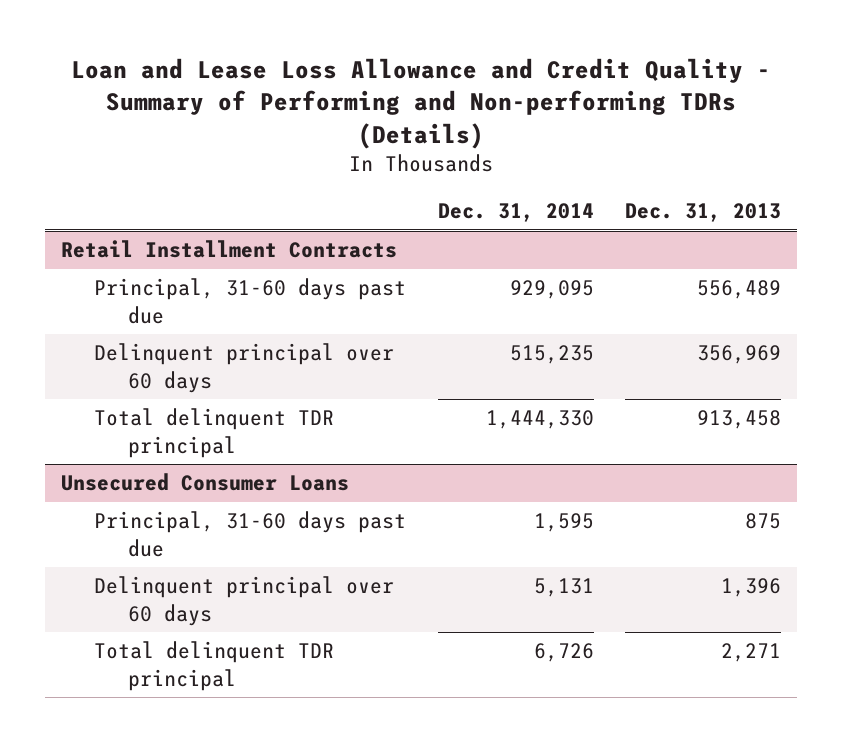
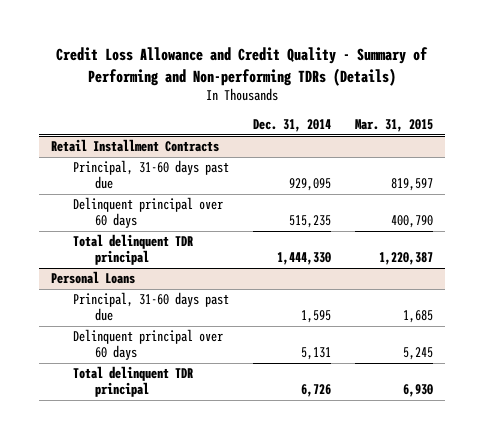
[71,57,772,149] Loan and Lease Loss Allowance and Credit Quality - Summary of Performing and Non-performing TDRs (Details) -> [56,47,429,86] Credit Loss Allowance and Credit Quality - Summary of Performing and Non-performing TDRs (Details)
[625,203,782,223] Dec. 31, 2013 -> none
none -> [355,119,434,133] Mar. 31, 2015
[61,473,350,492] Unsecured Consumer Loans -> [51,271,136,285] Personal Loans

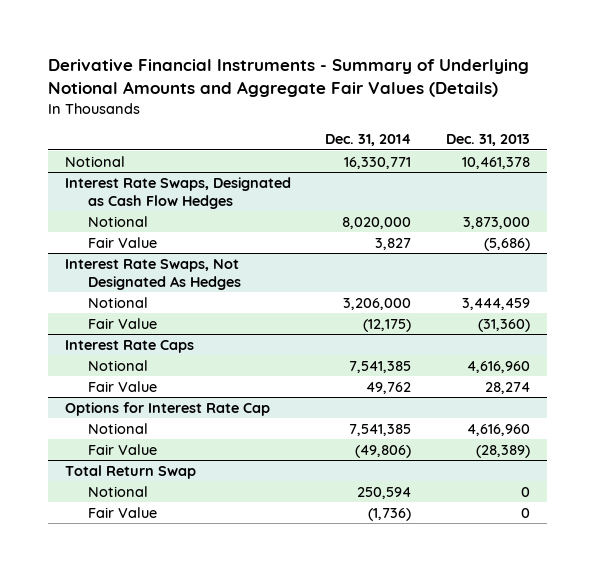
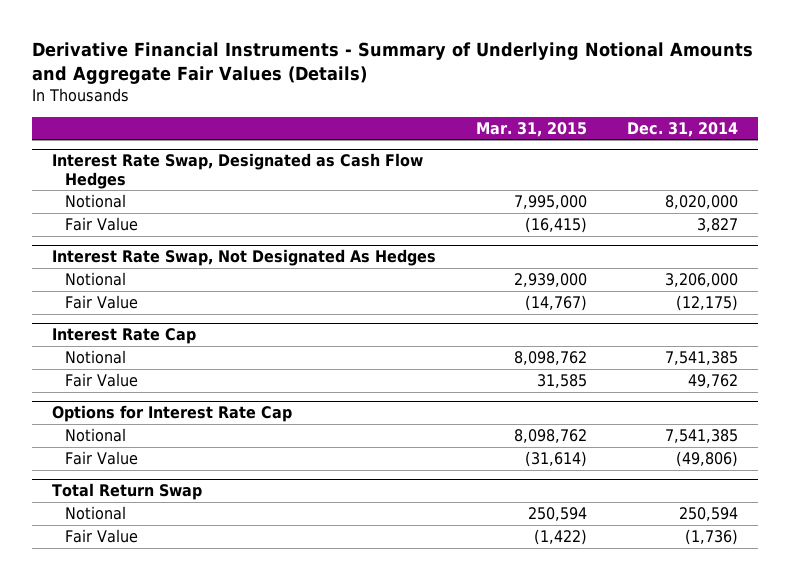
[445,134,530,147] Dec. 31, 2013 -> none
none -> [476,121,588,137] Mar. 31, 2015
[65,155,126,167] Notional -> none
[65,176,292,209] Interest Rate Swaps, Designated as Cash Flow Hedges -> [52,153,424,189] Interest Rate Swap, Designated as Cash Flow Hedges
[65,258,242,290] Interest Rate Swaps, Not Designated As Hedges -> [52,249,437,267] Interest Rate Swap, Not Designated As Hedges
[65,339,195,353] Interest Rate Caps -> [52,328,197,345] Interest Rate Cap

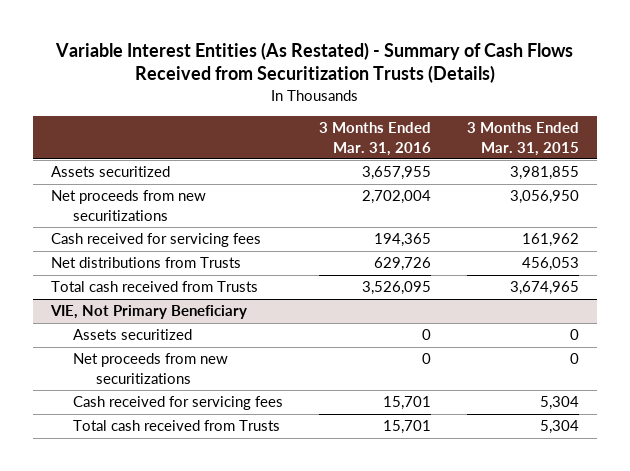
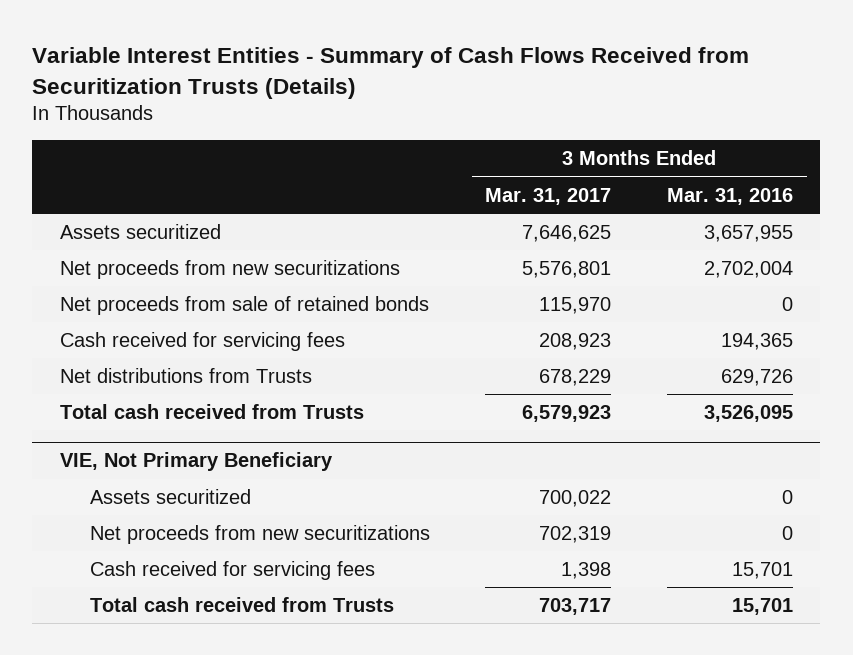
[55,41,574,84] Variable Interest Entities (As Restated) - Summary of Cash Flows Received from Securitization Trusts (Details) -> [32,47,750,99] Variable Interest Entities - Summary of Cash Flows Received from Securitization Trusts (Details)
[466,122,579,156] 3 Months Ended Mar. 31, 2015 -> none
none -> [485,187,612,205] Mar. 31, 2017
none -> [59,296,429,316] Net proceeds from sale of retained bonds

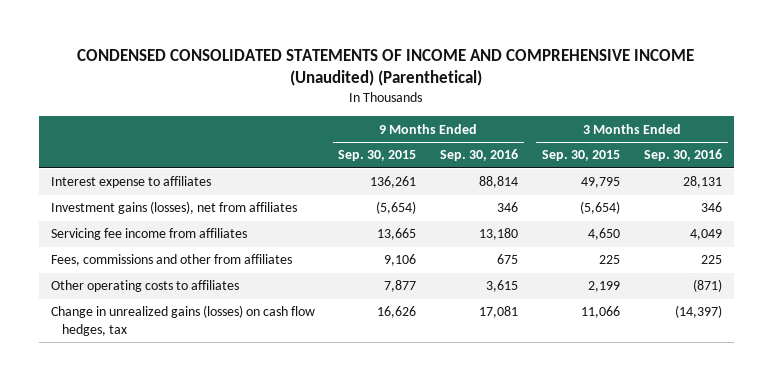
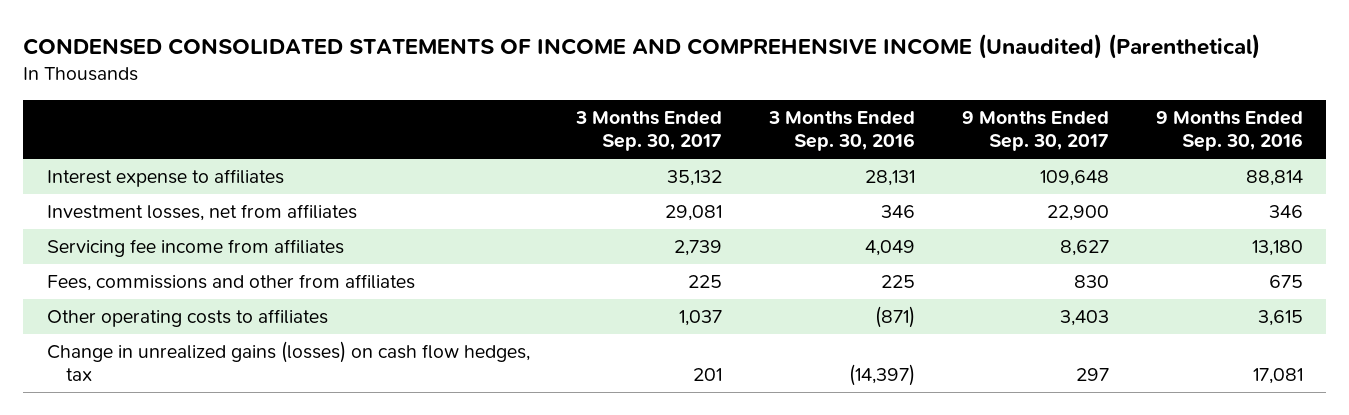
[338,150,417,162] Sep. 30, 2015 -> none
[541,150,620,162] Sep. 30, 2015 -> none
none -> [575,111,723,152] 3 Months Ended Sep. 30, 2017
none -> [961,111,1109,152] 9 Months Ended Sep. 30, 2017
[50,201,297,215] Investment gains (losses), net from affiliates -> [46,204,357,222] Investment losses, net from affiliates

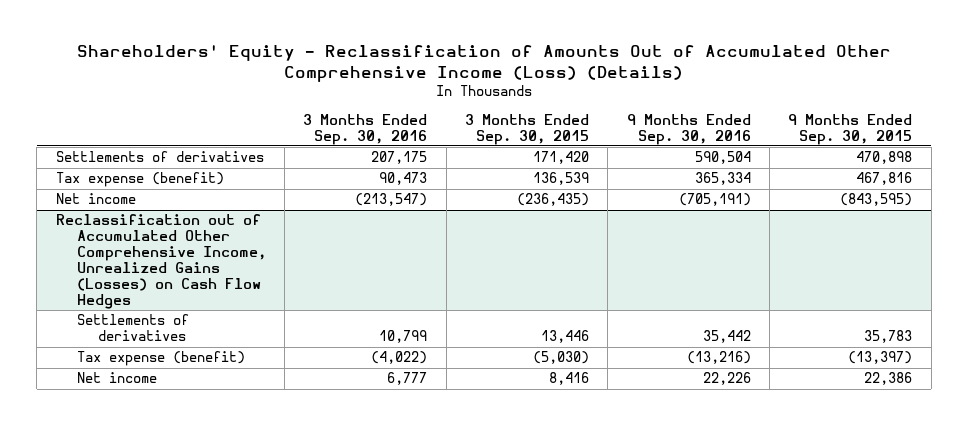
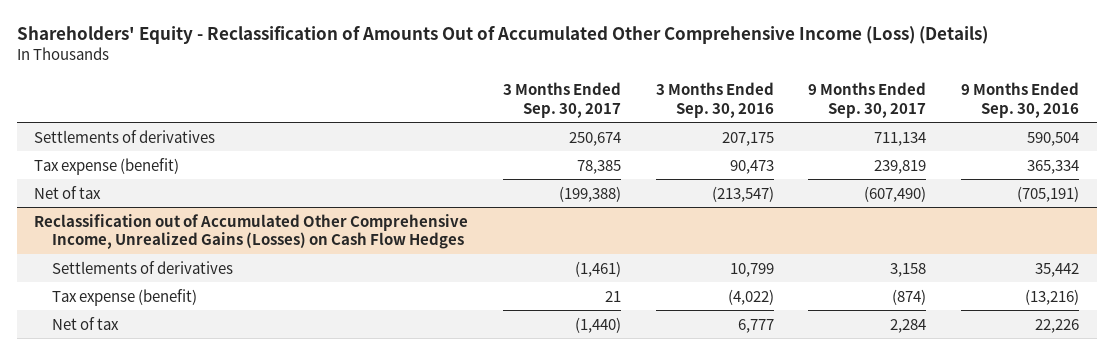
[464,113,589,145] 3 Months Ended Sep. 30, 2015 -> none
[788,113,913,145] 9 Months Ended Sep. 30, 2015 -> none
none -> [503,82,622,118] 3 Months Ended Sep. 30, 2017
none -> [808,82,927,118] 9 Months Ended Sep. 30, 2017
[55,193,136,205] Net income -> [34,185,102,199] Net of tax
[76,372,157,384] Net income -> [51,316,119,330] Net of tax

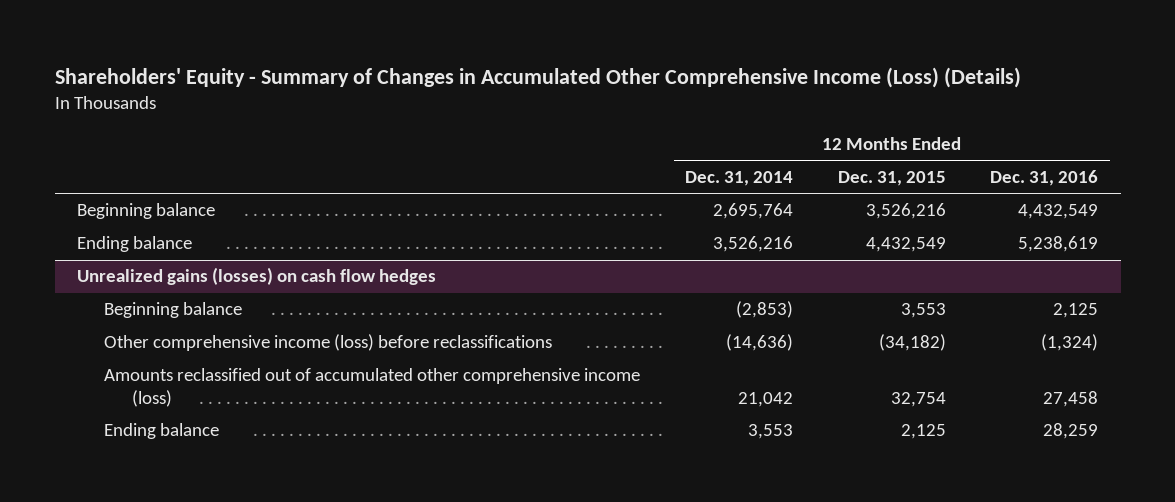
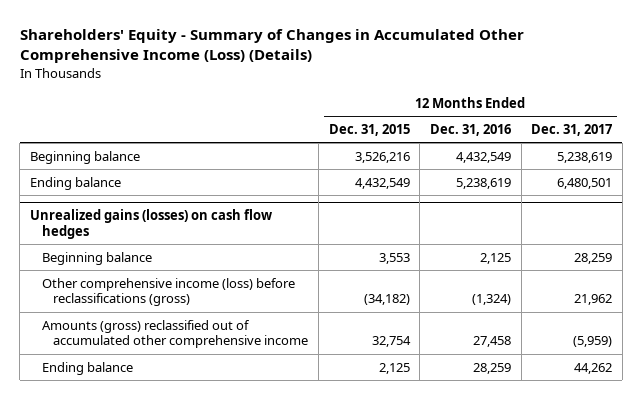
[685,170,794,186] Dec. 31, 2014 -> none
none -> [531,124,613,137] Dec. 31, 2017
[104,334,553,352] Other comprehensive income (loss) before reclassifications -> [41,277,295,307] Other comprehensive income (loss) before reclassifications (gross)
[104,368,641,408] Amounts reclassified out of accumulated other comprehensive income (loss) -> [41,319,309,349] Amounts (gross) reclassified out of accumulated other comprehensive income

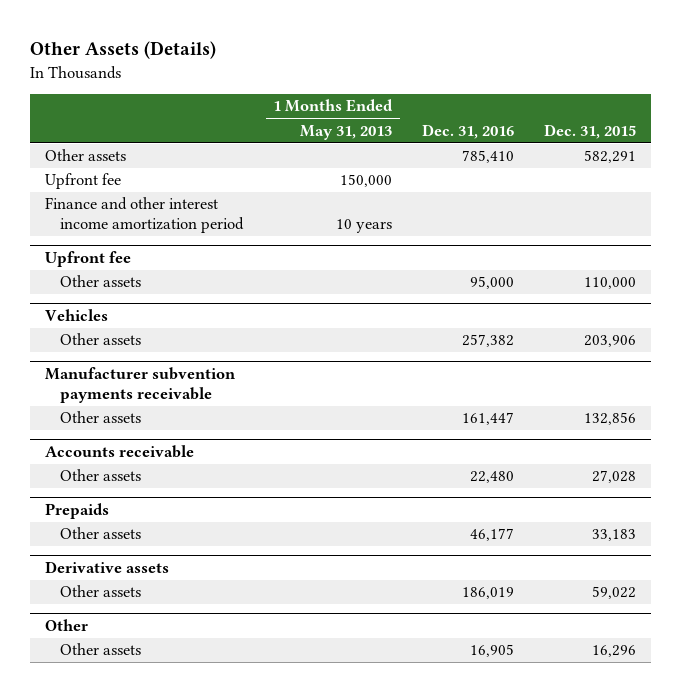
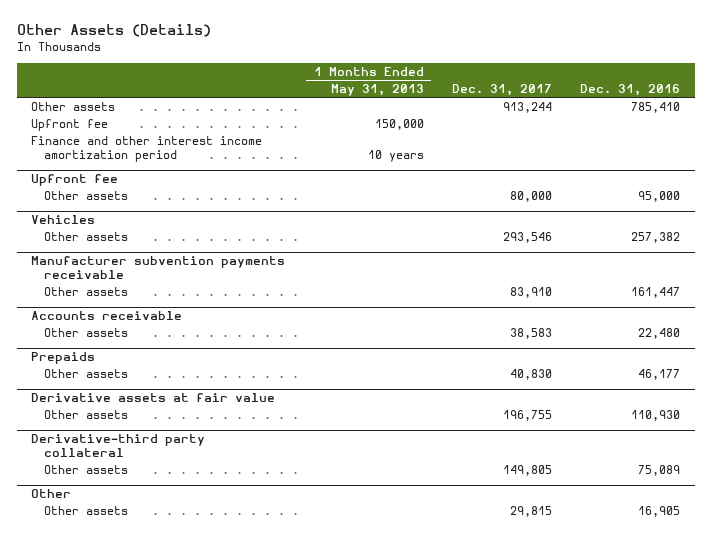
[544,123,637,139] Dec. 31, 2015 -> none
none -> [451,84,552,97] Dec. 31, 2017
[45,561,170,574] Derivative assets -> [31,393,276,403] Derivative assets at fair value
[462,587,515,600] 186,019 -> [631,410,681,422] 110,930
none -> [31,434,206,458] Derivative-third party collateral
none -> [44,465,129,475] Other assets

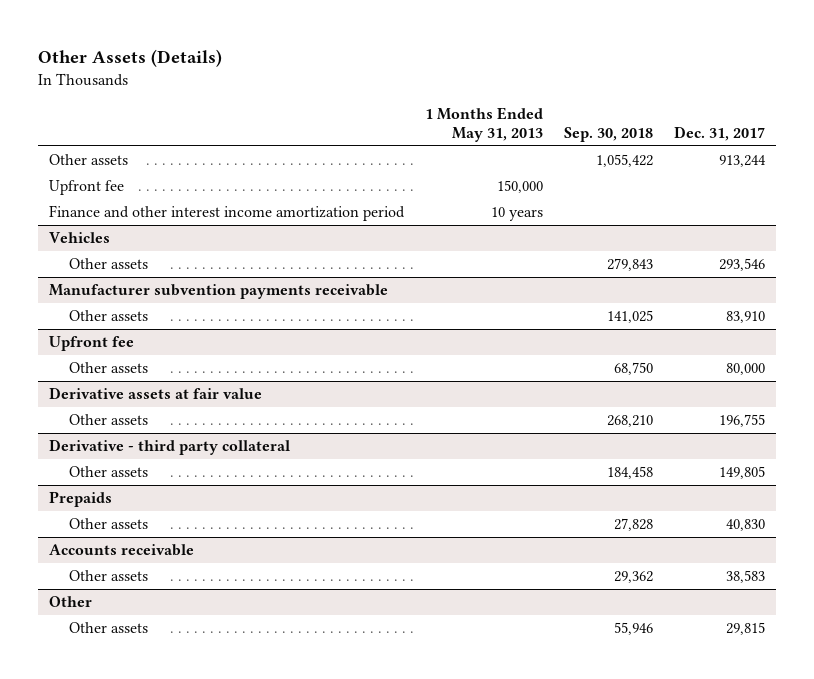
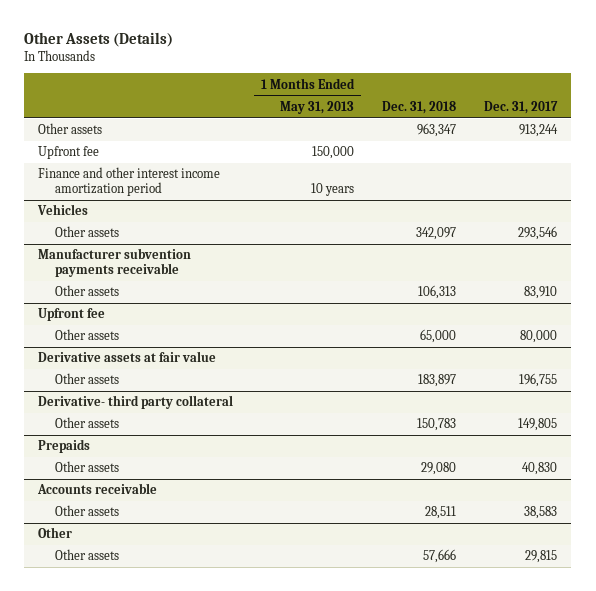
[564,127,654,143] Sep. 30, 2018 -> none
none -> [382,100,457,114] Dec. 31, 2018
[48,439,290,456] Derivative - third party collateral -> [38,395,234,410] Derivative- third party collateral

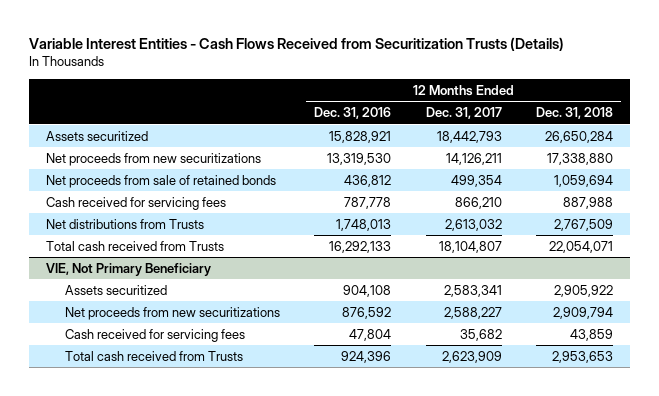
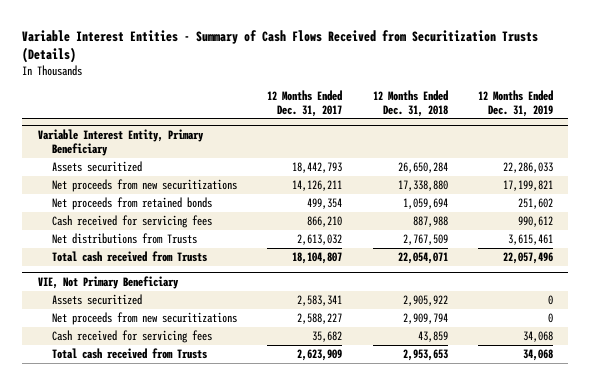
[29,36,565,51] Variable Interest Entities - Cash Flows Received from Securitization Trusts (Details) -> [22,29,539,63] Variable Interest Entities - Summary of Cash Flows Received from Securitization Trusts (Details)
[314,107,392,120] Dec. 31, 2016 -> none
none -> [477,89,553,117] 12 Months Ended Dec. 31, 2019
none -> [37,129,204,156] Variable Interest Entity, Primary Beneficiary
[46,174,277,188] Net proceeds from sale of retained bonds -> [52,197,213,211] Net proceeds from retained bonds

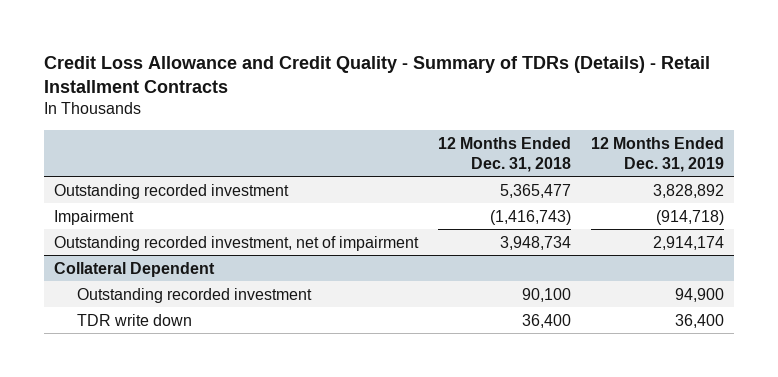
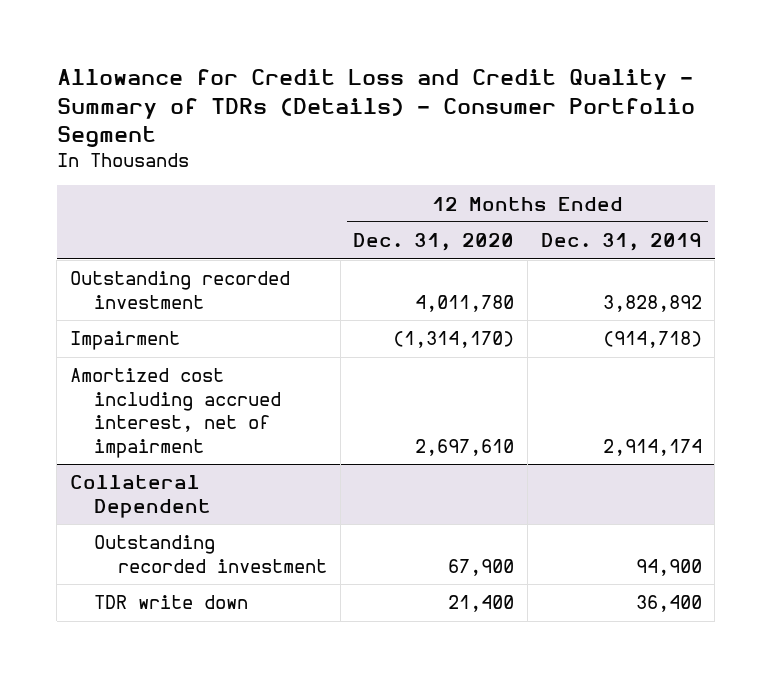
[44,55,711,94] Credit Loss Allowance and Credit Quality - Summary of TDRs (Details) - Retail Installment Contracts -> [56,69,695,148] Allowance for Credit Loss and Credit Quality - Summary of TDRs (Details) - Consumer Portfolio Segment
[438,136,572,172] 12 Months Ended Dec. 31, 2018 -> none
none -> [353,233,515,252] Dec. 31, 2020
[54,235,420,251] Outstanding recorded investment, net of impairment -> [70,368,282,459] Amortized cost including accrued interest, net of impairment

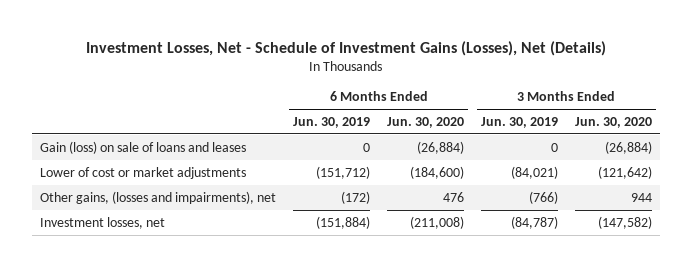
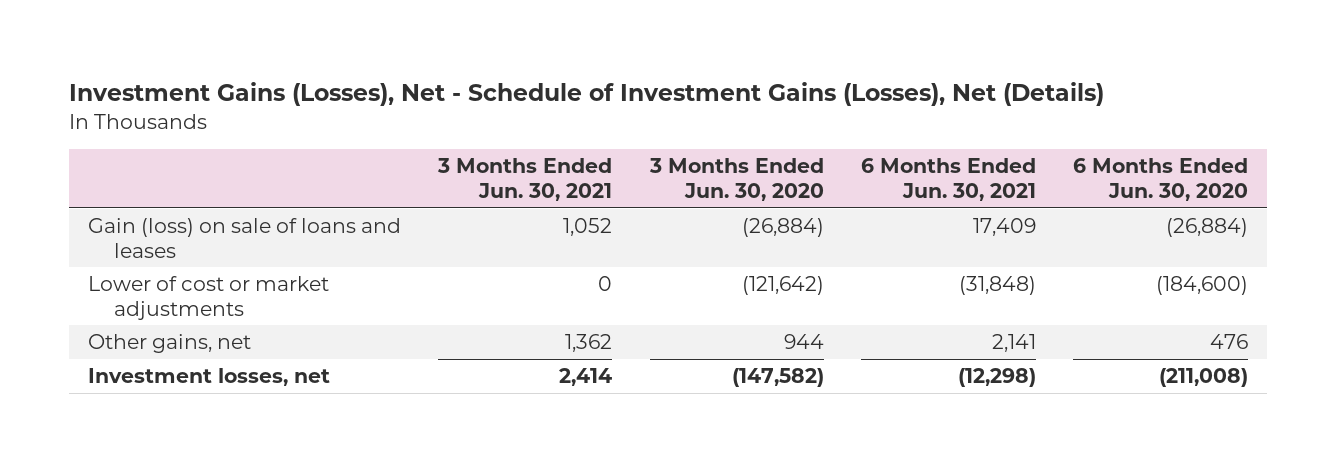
[86,40,607,56] Investment Losses, Net - Schedule of Investment Gains (Losses), Net (Details) -> [69,82,1105,107] Investment Gains (Losses), Net - Schedule of Investment Gains (Losses), Net (Details)
[293,116,371,128] Jun. 30, 2019 -> none
[480,116,558,128] Jun. 30, 2019 -> none
none -> [437,158,613,202] 3 Months Ended Jun. 30, 2021
none -> [860,158,1036,202] 6 Months Ended Jun. 30, 2021
[40,190,277,204] Other gains, (losses and impairments), net -> [88,333,252,353] Other gains, net

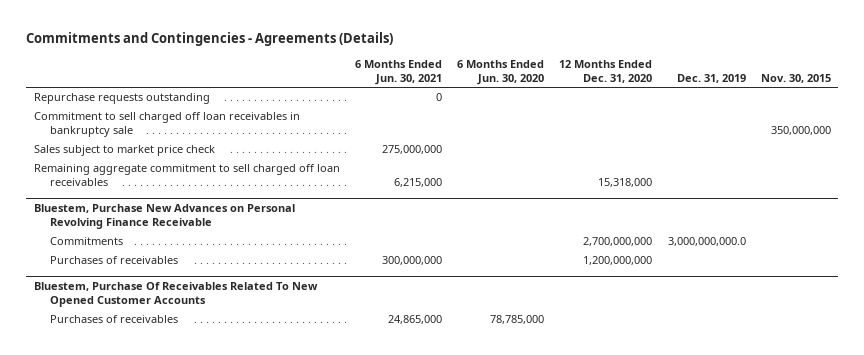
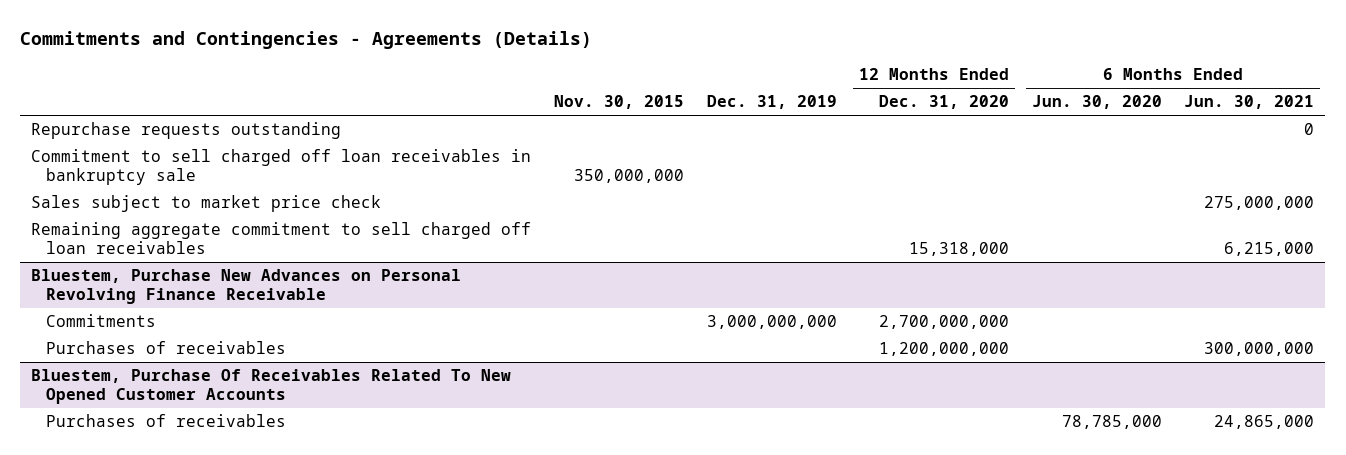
[667,237,746,247] 3,000,000,000.0 -> [706,315,837,330] 3,000,000,000

